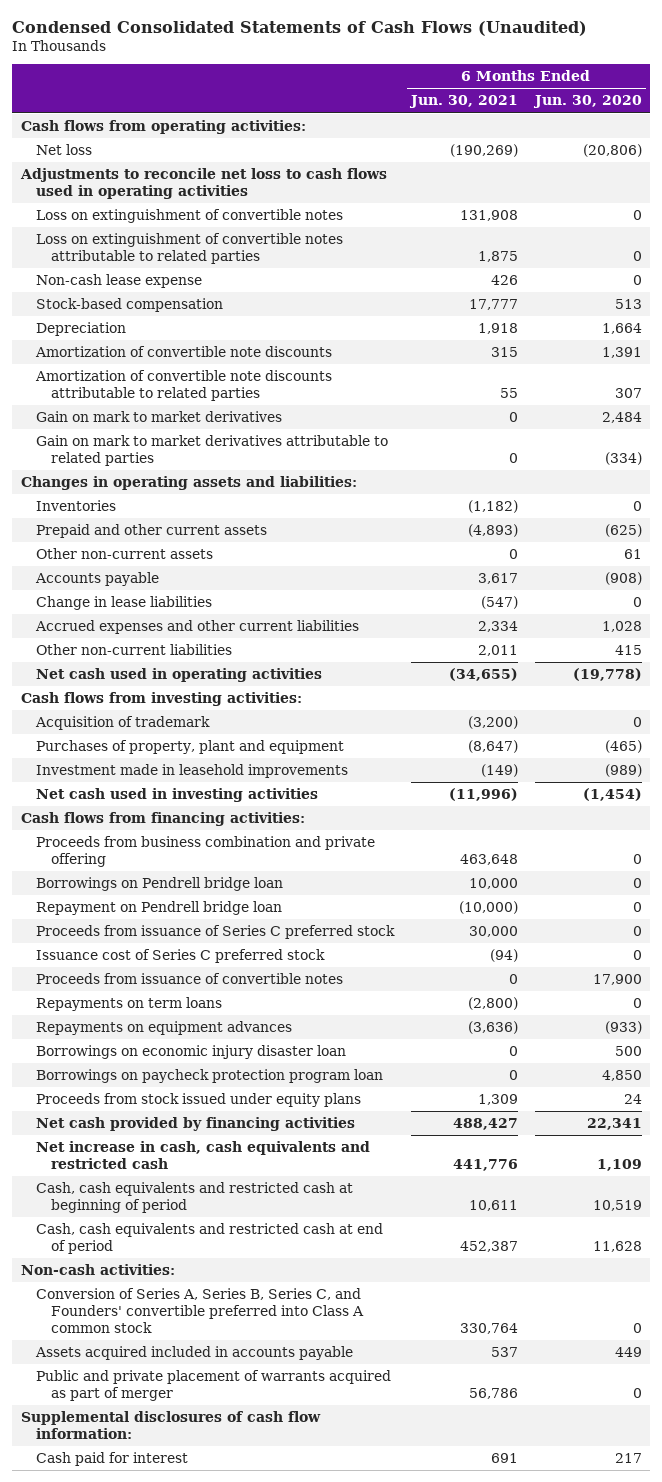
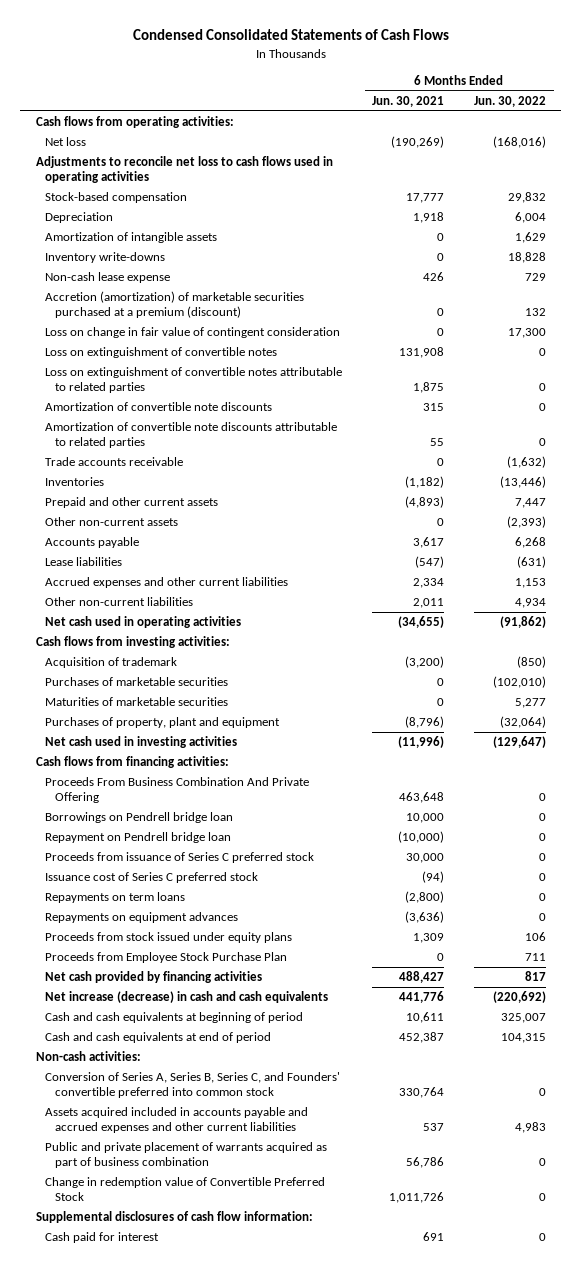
[12,20,588,36] Condensed Consolidated Statements of Cash Flows (Unaudited) -> [132,29,449,41] Condensed Consolidated Statements of Cash Flows
[532,95,642,109] Jun. 30, 2020 -> none
none -> [474,95,547,107] Jun. 30, 2022
none -> [45,232,218,244] Amortization of intangible assets
none -> [45,252,166,264] Inventory write-downs
[35,274,202,289] Non-cash lease expense -> [45,272,171,284] Non-cash lease expense
none -> [45,291,305,319] Accretion (amortization) of marketable securities purchased at a premium (discount)
none -> [45,327,341,339] Loss on change in fair value of contingent consideration
[35,209,343,224] Loss on extinguishment of convertible notes -> [45,347,278,359] Loss on extinguishment of convertible notes
[35,233,343,265] Loss on extinguishment of convertible notes attributable to related parties -> [45,367,343,394] Loss on extinguishment of convertible notes attributable to related parties
[35,411,282,423] Gain on mark to market derivatives -> none
[35,435,388,467] Gain on mark to market derivatives attributable to related parties -> none
[20,476,357,491] Changes in operating assets and liabilities: -> none
none -> [45,457,184,467] Trade accounts receivable
[35,596,212,611] Change in lease liabilities -> [45,557,123,567] Lease liabilities
[35,764,348,779] Investment made in leasehold improvements -> none
none -> [45,677,229,687] Purchases of marketable securities
none -> [45,697,229,707] Maturities of marketable securities
[467,740,518,754] (8,647) -> [405,716,445,729] (8,796)
[35,836,375,868] Proceeds from business combination and private offering -> [45,777,310,804] Proceeds From Business Combination And Private Offering
[35,973,343,985] Proceeds from issuance of convertible notes -> none
[35,1045,346,1060] Borrowings on economic injury disaster loan -> none
[35,1069,383,1084] Borrowings on paycheck protection program loan -> none
none -> [45,952,288,964] Proceeds from Employee Stock Purchase Plan
[35,1141,370,1170] Net increase in cash, cash equivalents and restricted cash -> [45,991,329,1004] Net increase (decrease) in cash and cash equivalents
[35,1182,353,1214] Cash, cash equivalents and restricted cash at beginning of period -> [45,1012,304,1024] Cash and cash equivalents at beginning of period
[35,1223,383,1255] Cash, cash equivalents and restricted cash at end of period -> [45,1032,272,1044] Cash and cash equivalents at end of period
[35,1288,365,1334] Conversion of Series A, Series B, Series C, and Founders' convertible preferred into Class A common stock -> [45,1072,341,1099] Conversion of Series A, Series B, Series C, and Founders' convertible preferred into common stock
[34,1346,353,1361] Assets acquired included in accounts payable -> [45,1107,309,1134] Assets acquired included in accounts payable and accrued expenses and other current liabilities
[35,1370,391,1402] Public and private placement of warrants acquired as part of merger -> [45,1142,328,1169] Public and private placement of warrants acquired as part of business combination
none -> [45,1177,326,1202] Change in redemption value of Convertible Preferred Stock

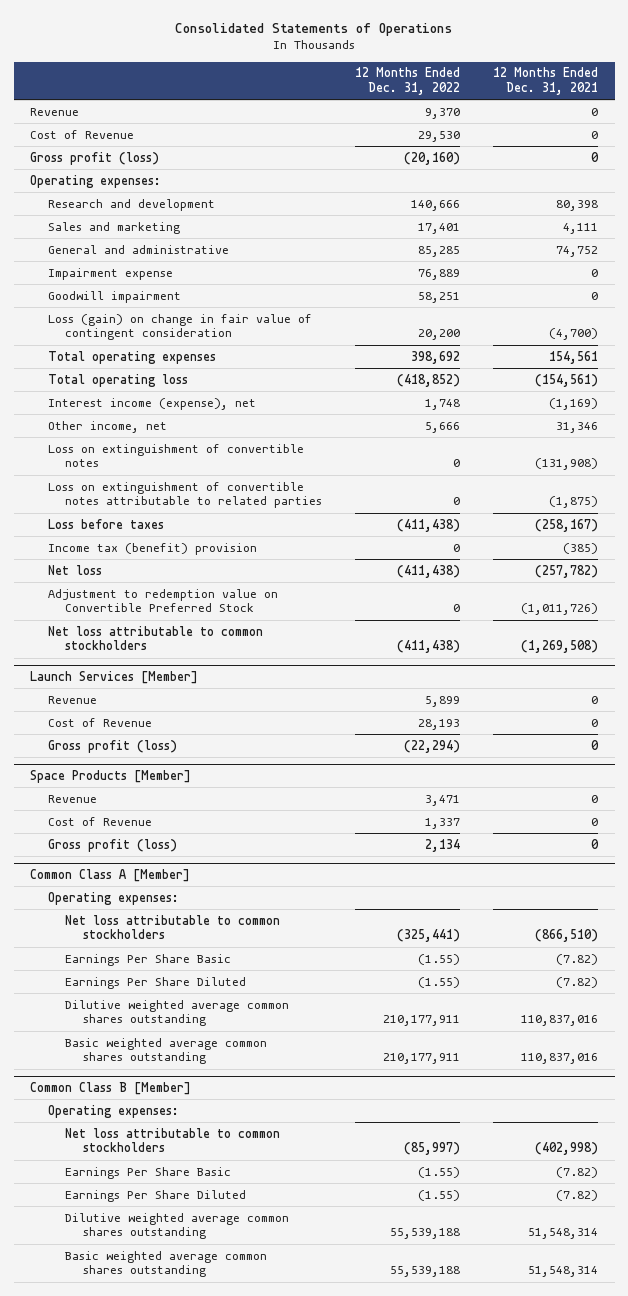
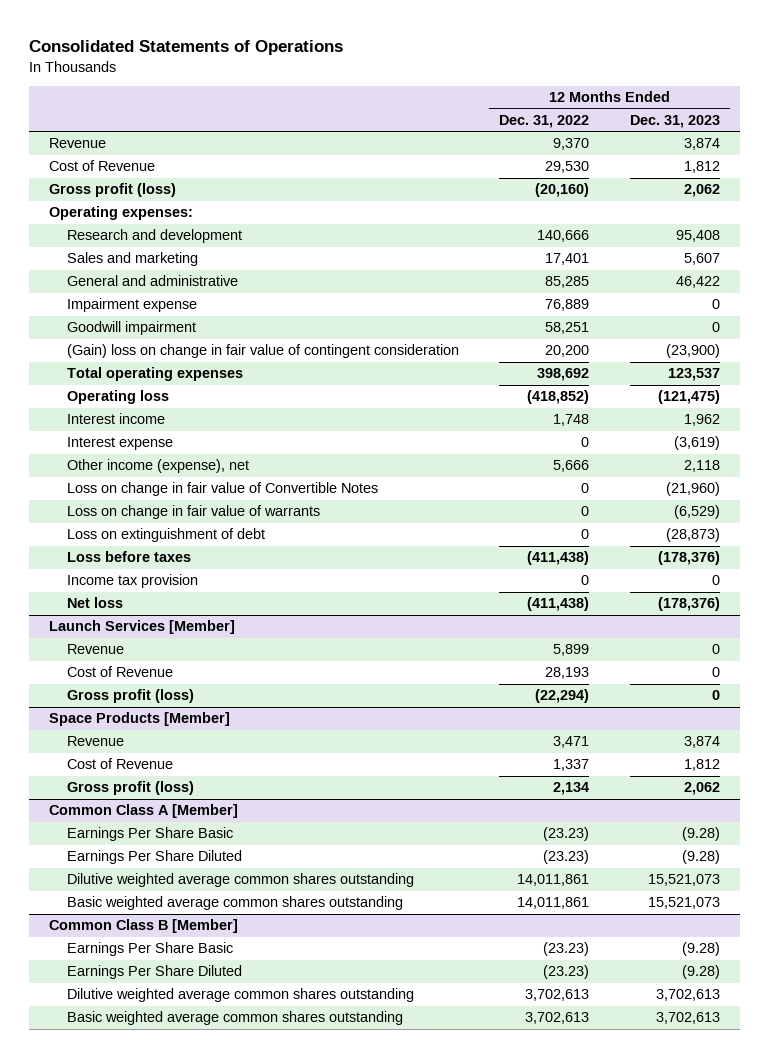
[493,67,599,96] 12 Months Ended Dec. 31, 2021 -> none
none -> [629,115,720,129] Dec. 31, 2023
[47,313,312,341] Loss (gain) on change in fair value of contingent consideration -> [67,344,460,359] (Gain) loss on change in fair value of contingent consideration
[47,481,323,509] Loss on extinguishment of convertible notes attributable to related parties -> none
[47,373,188,387] Total operating loss -> [67,390,170,405] Operating loss
[47,397,256,410] Interest income (expense), net -> [67,413,166,425] Interest income
none -> [67,437,174,451] Interest expense
[47,420,167,433] Other income, net -> [67,459,250,474] Other income (expense), net
none -> [67,482,379,497] Loss on change in fair value of Convertible Notes
none -> [67,505,321,520] Loss on change in fair value of warrants
[47,443,304,468] Loss on extinguishment of convertible notes -> [67,528,266,543] Loss on extinguishment of debt
[47,542,257,555] Income tax (benefit) provision -> [67,574,199,589] Income tax provision
[47,588,278,613] Adjustment to redemption value on Convertible Preferred Stock -> none
[47,625,263,651] Net loss attributable to common stockholders -> none
[47,891,179,905] Operating expenses: -> none
[65,914,281,940] Net loss attributable to common stockholders -> none
[418,953,461,965] (1.55) -> [543,827,590,842] (23.23)
[418,976,461,988] (1.55) -> [543,850,590,865] (23.23)
[383,1015,461,1027] 210,177,911 -> [517,874,590,887] 14,011,861
[383,1053,461,1065] 210,177,911 -> [517,897,590,910] 14,011,861
[47,1104,179,1118] Operating expenses: -> none
[65,1127,281,1153] Net loss attributable to common stockholders -> none
[418,1166,461,1178] (1.55) -> [543,942,590,957] (23.23)
[418,1189,461,1201] (1.55) -> [543,965,590,980] (23.23)
[390,1228,461,1240] 55,539,188 -> [525,989,590,1002] 3,702,613
[390,1266,461,1278] 55,539,188 -> [525,1012,590,1025] 3,702,613

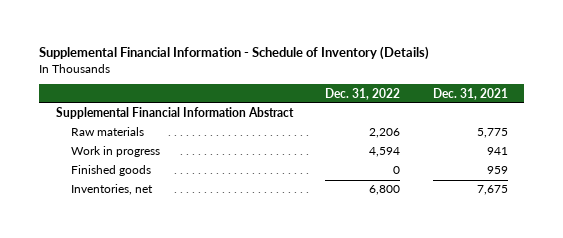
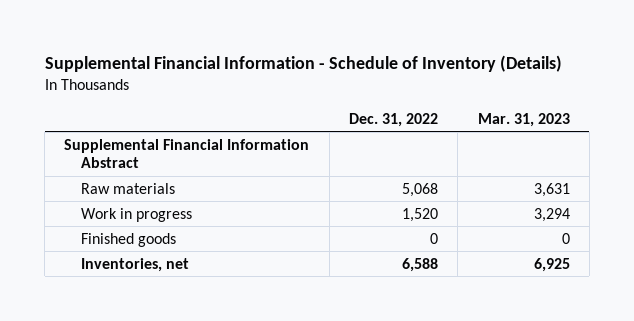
[432,87,508,100] Dec. 31, 2021 -> none
none -> [477,112,570,127] Mar. 31, 2023
[369,128,401,139] 2,206 -> [402,182,439,197] 5,068
[369,147,401,158] 4,594 -> [402,207,439,222] 1,520
[369,185,401,196] 6,800 -> [402,257,439,272] 6,588

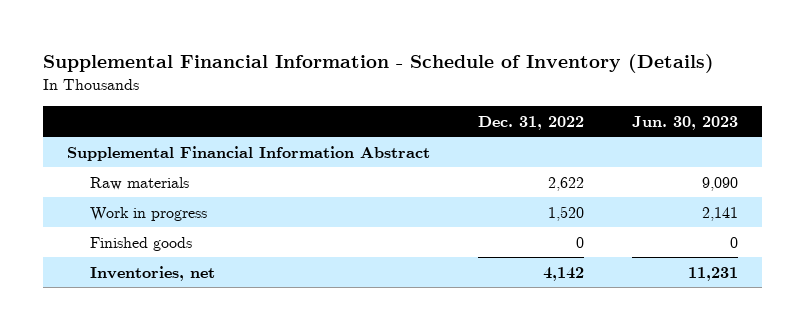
[477,112,570,127] Mar. 31, 2023 -> none
none -> [631,115,738,130] Jun. 30, 2023
[402,182,439,197] 5,068 -> [547,176,584,191] 2,622
[402,257,439,272] 6,588 -> [542,266,584,281] 4,142

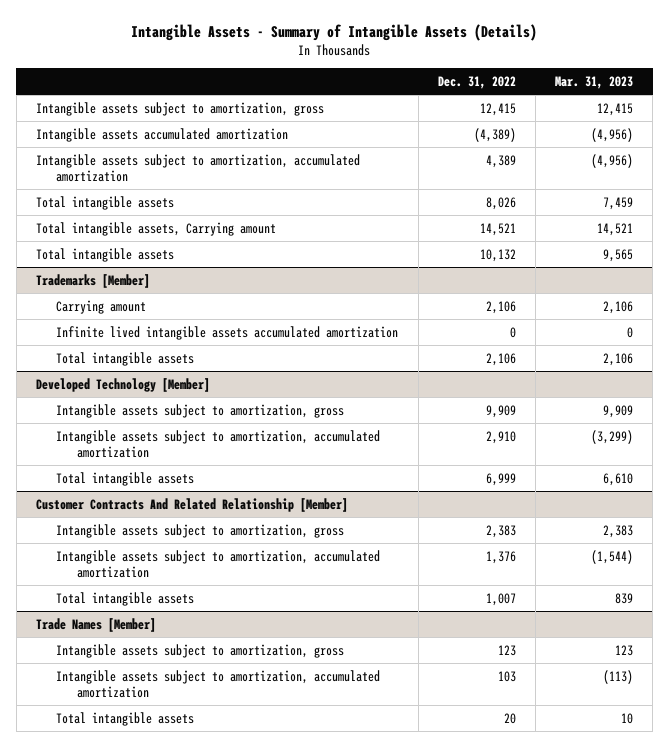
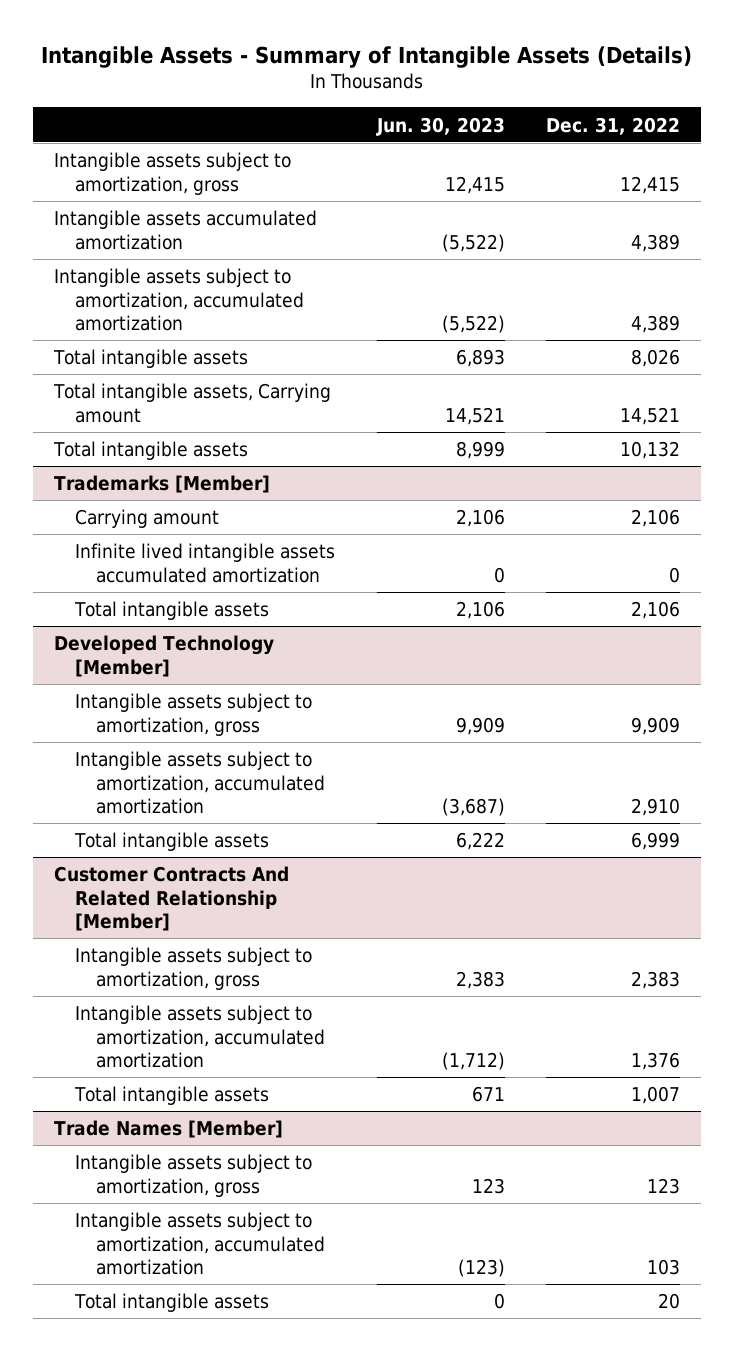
[555,75,634,89] Mar. 31, 2023 -> none
none -> [375,116,505,136] Jun. 30, 2023
[473,127,516,142] (4,389) -> [631,233,681,252] 4,389

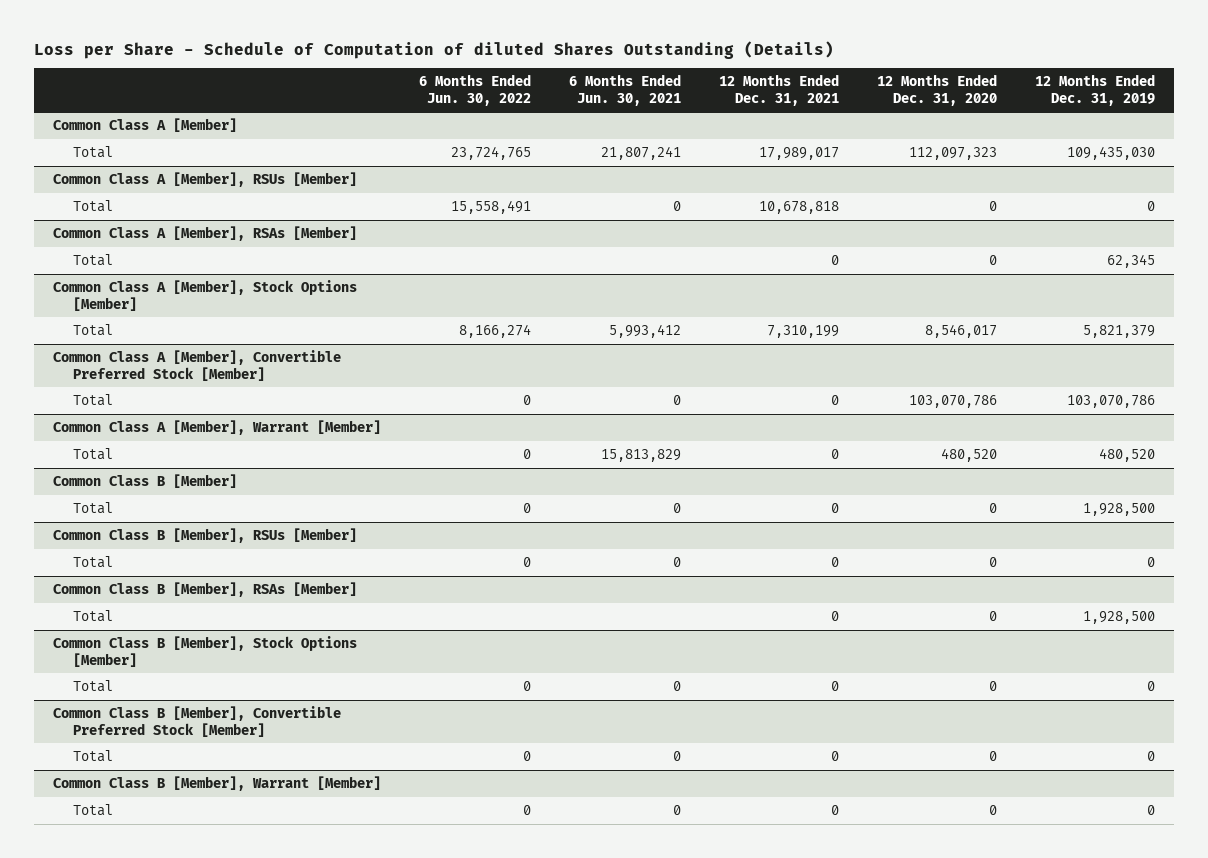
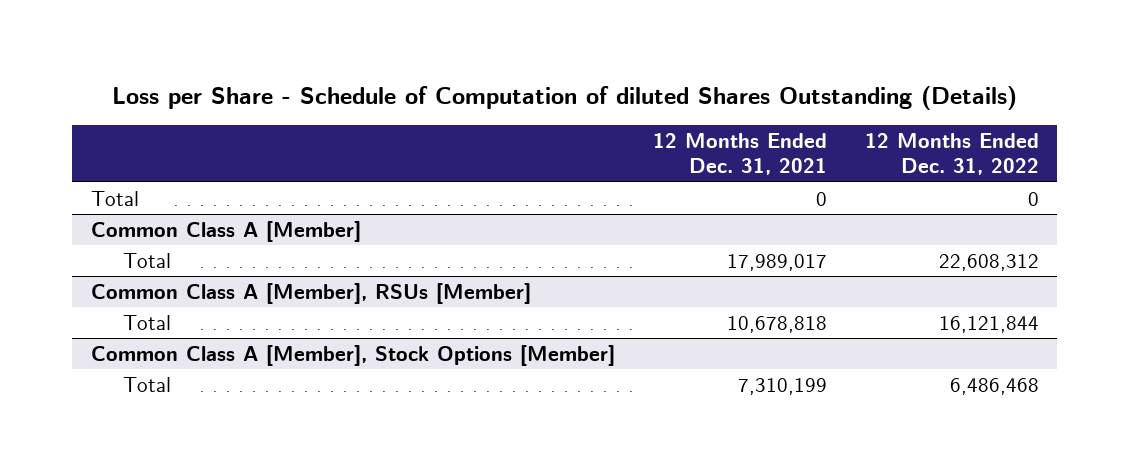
[418,74,531,106] 6 Months Ended Jun. 30, 2022 -> none
[568,74,681,106] 6 Months Ended Jun. 30, 2021 -> none
[876,74,997,106] 12 Months Ended Dec. 31, 2020 -> none
[1035,74,1156,106] 12 Months Ended Dec. 31, 2019 -> none
none -> [864,132,1039,176] 12 Months Ended Dec. 31, 2022
none -> [91,190,140,206] Total
[52,226,357,242] Common Class A [Member], RSAs [Member] -> none
[73,254,114,267] Total -> none
[52,350,341,381] Common Class A [Member], Convertible Preferred Stock [Member] -> none
[73,394,114,407] Total -> none
[52,420,381,436] Common Class A [Member], Warrant [Member] -> none
[73,448,114,461] Total -> none
[52,474,237,489] Common Class B [Member] -> none
[73,502,114,515] Total -> none
[52,528,357,544] Common Class B [Member], RSUs [Member] -> none
[73,556,114,569] Total -> none
[52,582,357,598] Common Class B [Member], RSAs [Member] -> none
[73,610,114,623] Total -> none
[52,636,357,667] Common Class B [Member], Stock Options [Member] -> none
[73,680,114,693] Total -> none
[52,706,341,737] Common Class B [Member], Convertible Preferred Stock [Member] -> none
[73,750,114,763] Total -> none
[52,776,381,792] Common Class B [Member], Warrant [Member] -> none
[73,804,114,817] Total -> none

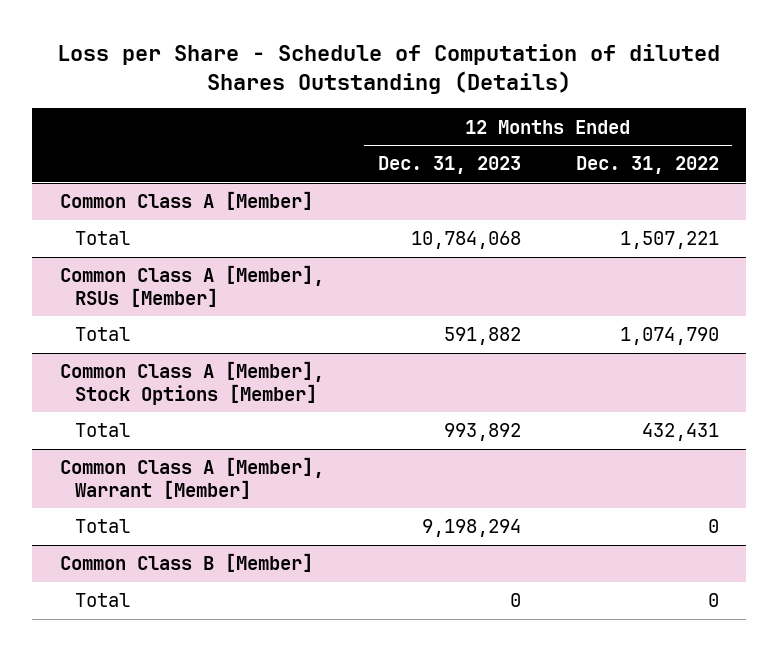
[652,132,827,176] 12 Months Ended Dec. 31, 2021 -> none
none -> [378,156,522,175] Dec. 31, 2023
[91,190,140,206] Total -> none
[938,253,1039,271] 22,608,312 -> [619,231,719,250] 1,507,221
[938,315,1039,333] 16,121,844 -> [619,327,719,346] 1,074,790
[949,377,1039,395] 6,486,468 -> [641,423,719,442] 432,431
none -> [59,457,324,499] Common Class A [Member], Warrant [Member]
none -> [74,519,130,534] Total
none -> [59,553,313,573] Common Class B [Member]
none -> [74,593,130,608] Total

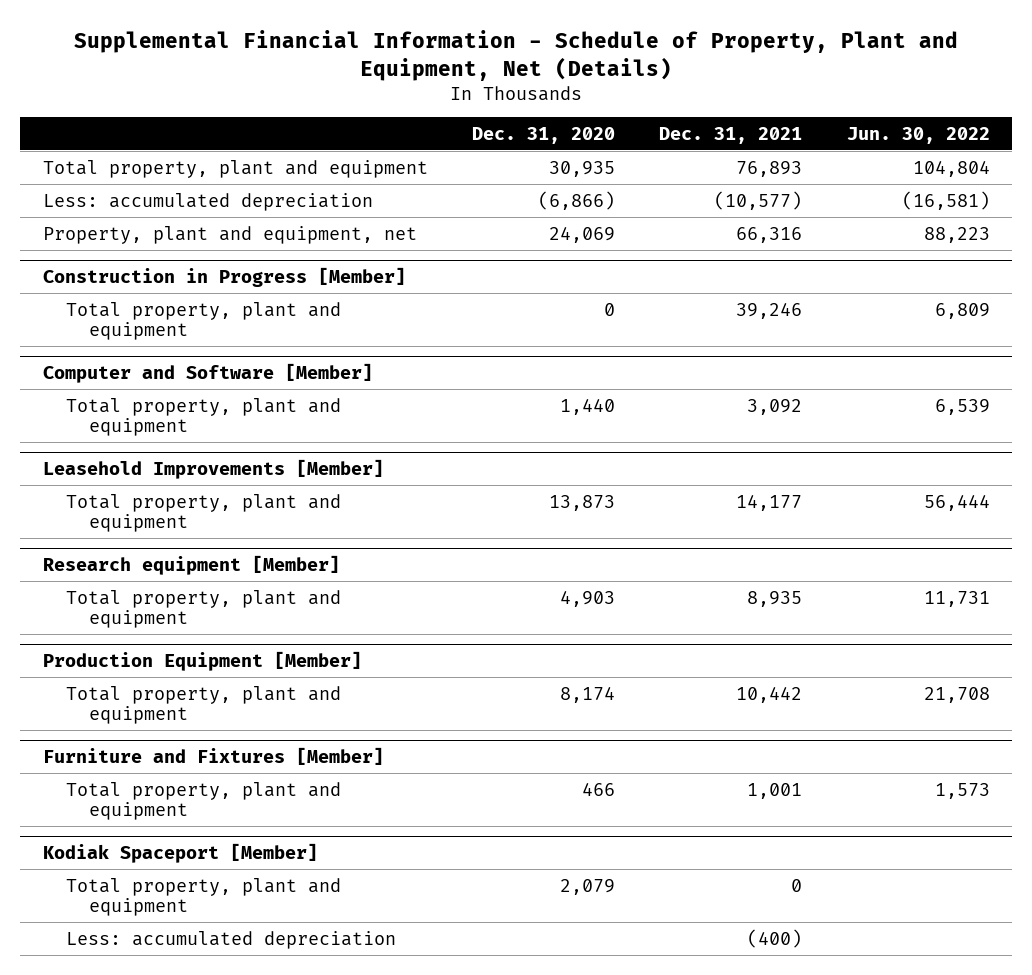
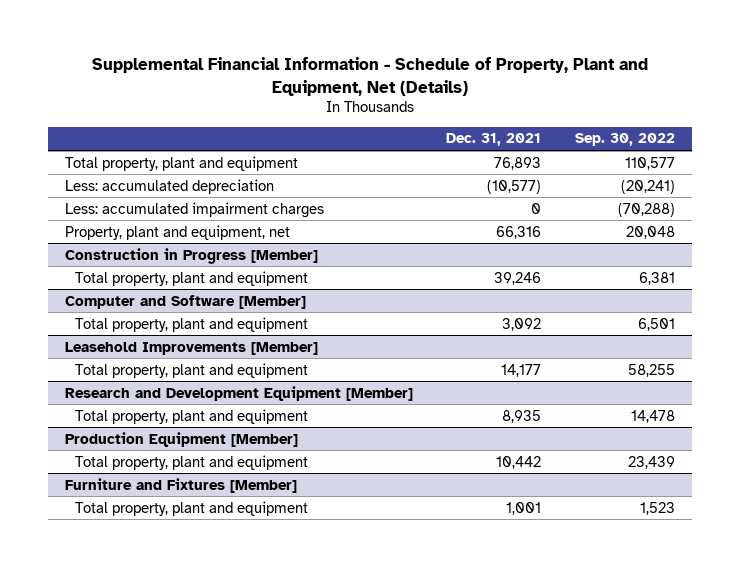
[472,126,616,144] Dec. 31, 2020 -> none
[846,126,990,144] Jun. 30, 2022 -> none
none -> [574,133,675,147] Sep. 30, 2022
none -> [64,201,324,218] Less: accumulated impairment charges
[42,554,340,575] Research equipment [Member] -> [64,385,413,401] Research and Development Equipment [Member]
[42,842,318,863] Kodiak Spaceport [Member] -> none
[65,877,341,917] Total property, plant and equipment -> none
[65,930,396,949] Less: accumulated depreciation -> none

